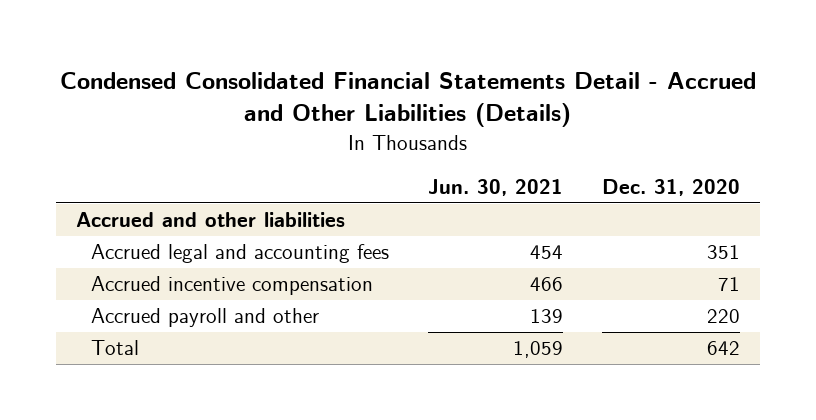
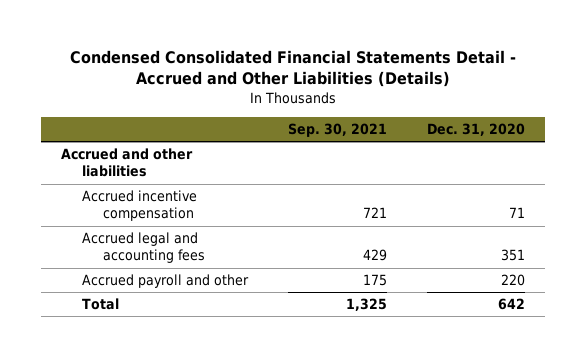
[428,178,564,196] Jun. 30, 2021 -> none
none -> [287,122,387,137] Sep. 30, 2021
[91,244,390,264] Accrued legal and accounting fees -> [81,232,205,264] Accrued legal and accounting fees

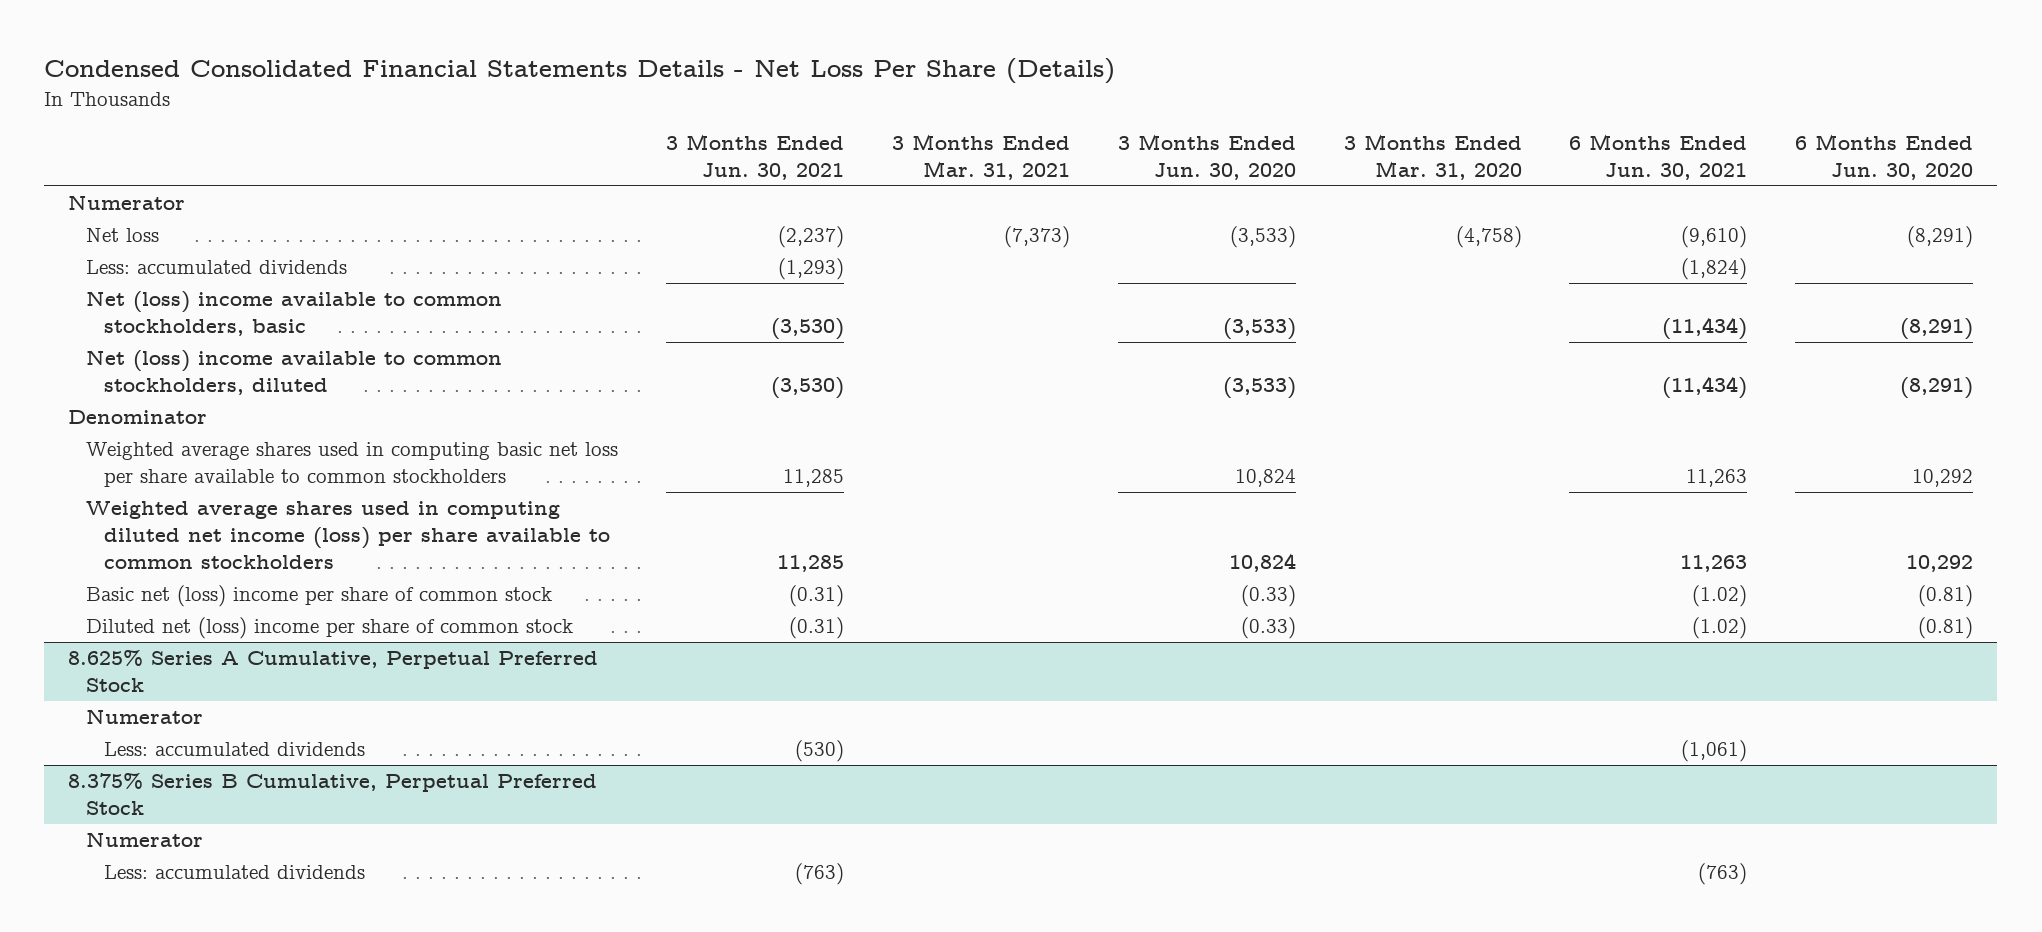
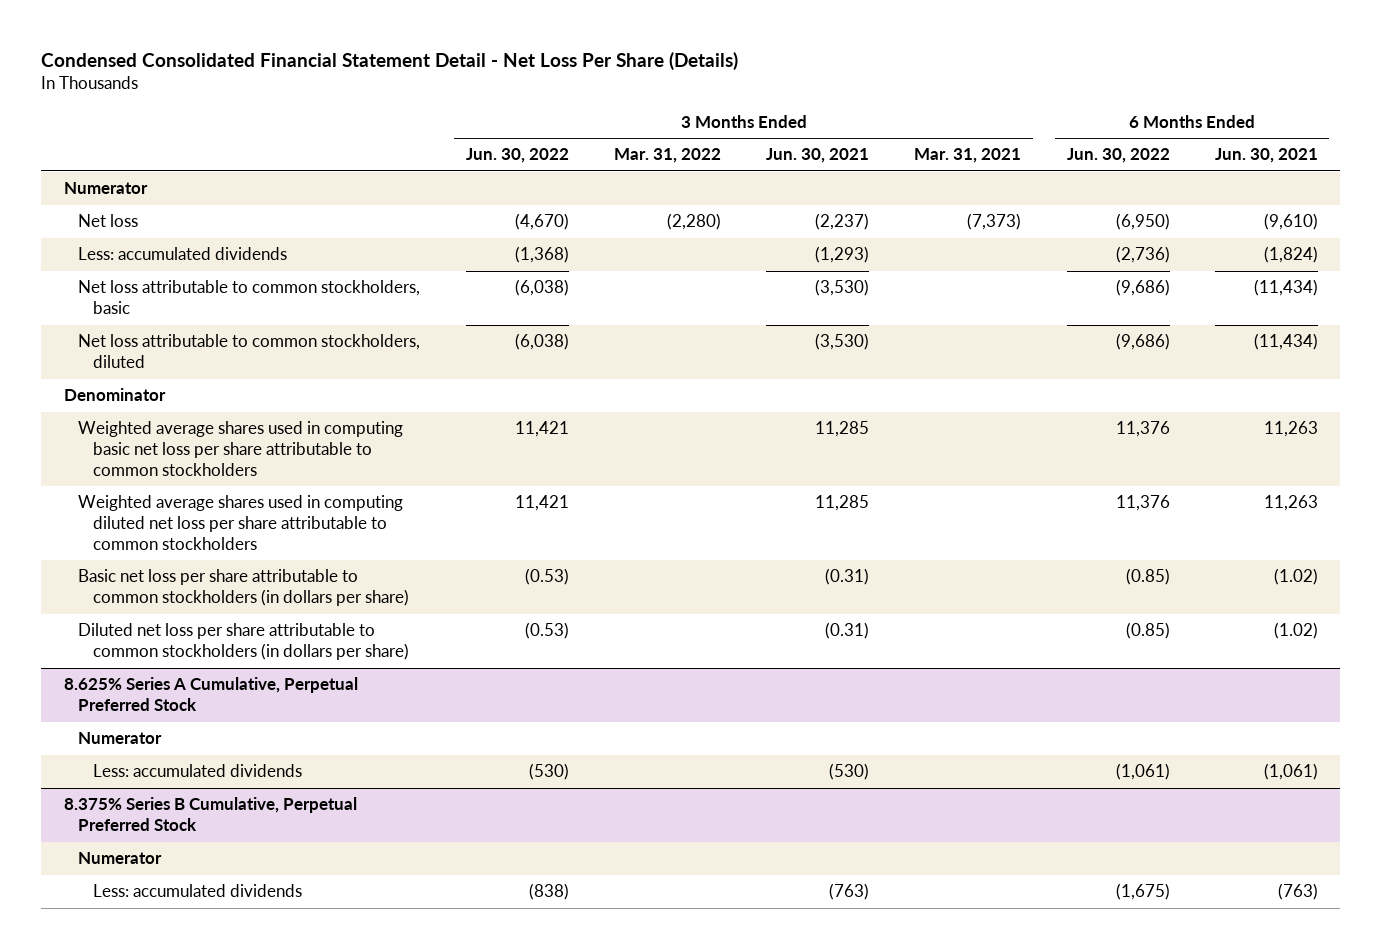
[44,58,1116,85] Condensed Consolidated Financial Statements Details - Net Loss Per Share (Details) -> [41,51,739,70] Condensed Consolidated Financial Statement Detail - Net Loss Per Share (Details)
[1117,134,1296,180] 3 Months Ended Jun. 30, 2020 -> none
[1343,134,1522,180] 3 Months Ended Mar. 31, 2020 -> none
[1795,134,1974,180] 6 Months Ended Jun. 30, 2020 -> none
none -> [465,148,569,164] Jun. 30, 2022
none -> [613,148,721,164] Mar. 31, 2022
none -> [1066,148,1170,164] Jun. 30, 2022
[85,291,502,337] Net (loss) income available to common stockholders, basic -> [78,280,421,315] Net loss attributable to common stockholders, basic
[85,350,502,396] Net (loss) income available to common stockholders, diluted -> [78,334,421,369] Net loss attributable to common stockholders, diluted
[85,442,618,488] Weighted average shares used in computing basic net loss per share available to common stockholders -> [78,421,404,476] Weighted average shares used in computing basic net loss per share attributable to common stockholders
[85,501,610,569] Weighted average shares used in computing diluted net income (loss) per share available to common stockholders -> [78,495,404,550] Weighted average shares used in computing diluted net loss per share attributable to common stockholders
[85,585,552,608] Basic net (loss) income per share of common stock -> [78,569,409,607] Basic net loss per share attributable to common stockholders (in dollars per share)
[85,617,573,640] Diluted net (loss) income per share of common stock -> [78,623,409,661] Diluted net loss per share attributable to common stockholders (in dollars per share)

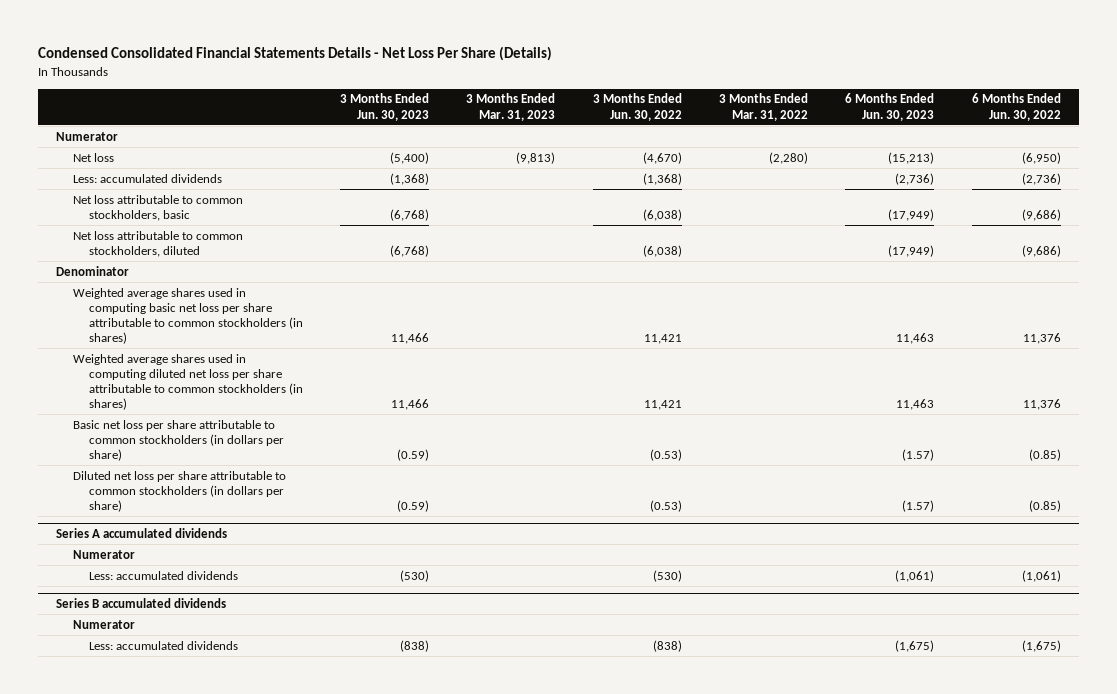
[41,51,739,70] Condensed Consolidated Financial Statement Detail - Net Loss Per Share (Details) -> [37,46,552,62] Condensed Consolidated Financial Statements Details - Net Loss Per Share (Details)
[766,148,870,164] Jun. 30, 2021 -> none
[914,148,1022,164] Mar. 31, 2021 -> none
[1214,148,1318,164] Jun. 30, 2021 -> none
none -> [340,93,430,121] 3 Months Ended Jun. 30, 2023
none -> [466,93,556,121] 3 Months Ended Mar. 31, 2023
none -> [845,93,935,121] 6 Months Ended Jun. 30, 2023
[78,421,404,476] Weighted average shares used in computing basic net loss per share attributable to common stockholders -> [72,287,303,344] Weighted average shares used in computing basic net loss per share attributable to common stockholders (in shares)
[78,495,404,550] Weighted average shares used in computing diluted net loss per share attributable to common stockholders -> [72,353,303,410] Weighted average shares used in computing diluted net loss per share attributable to common stockholders (in shares)
[63,677,358,712] 8.625% Series A Cumulative, Perpetual Preferred Stock -> [56,528,228,539] Series A accumulated dividends
[63,797,357,832] 8.375% Series B Cumulative, Perpetual Preferred Stock -> [56,598,227,609] Series B accumulated dividends

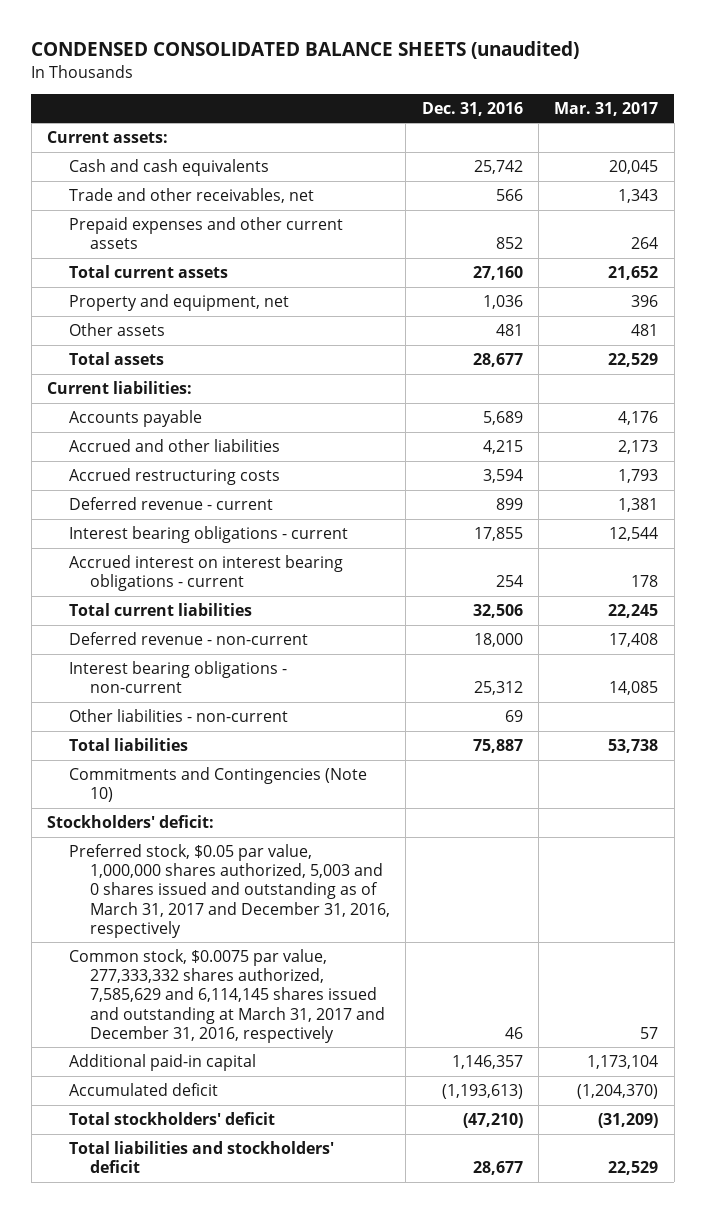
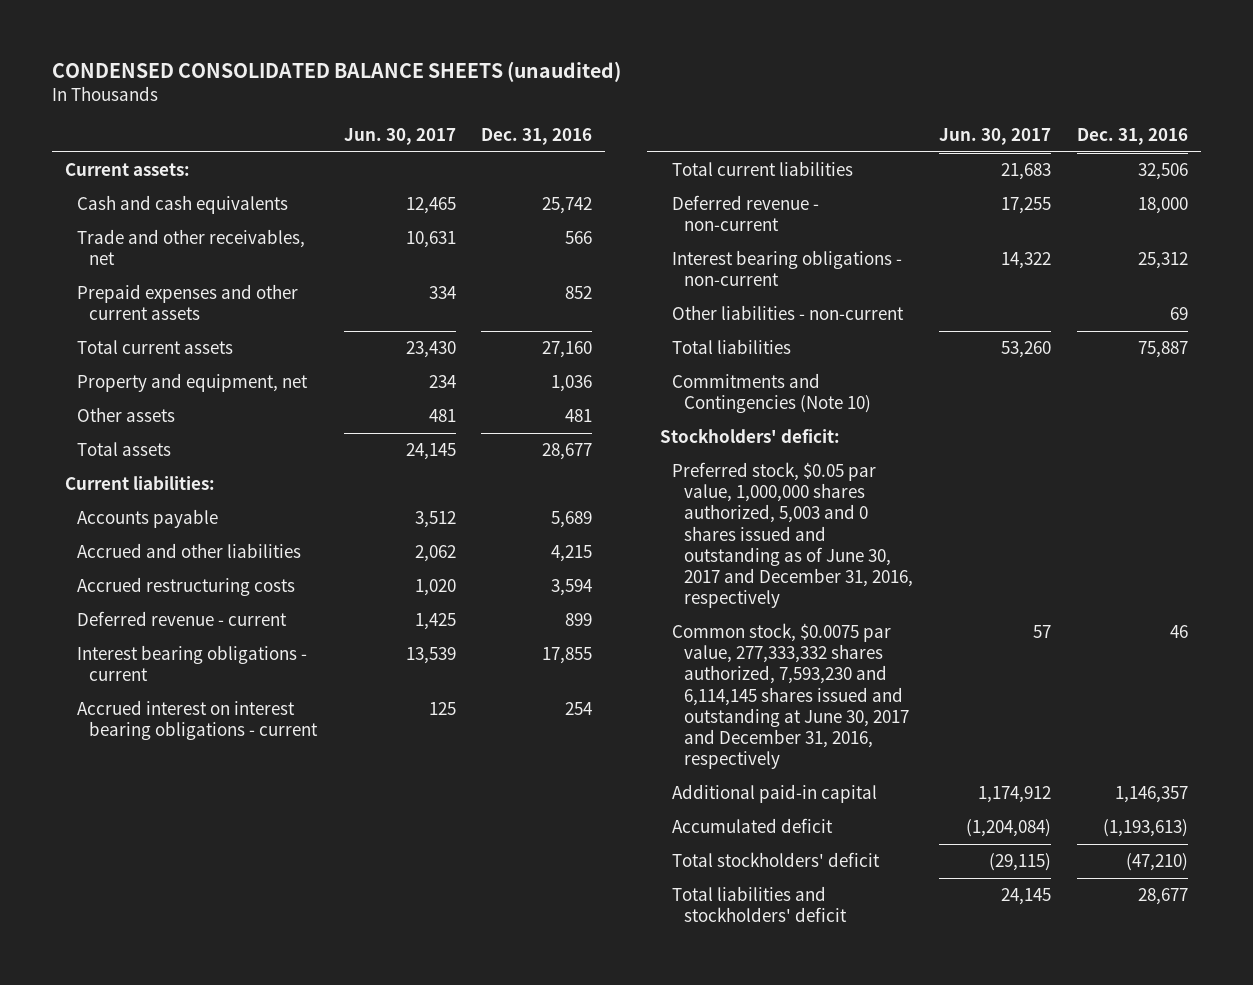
[554,101,659,116] Mar. 31, 2017 -> none
none -> [343,128,456,146] Jun. 30, 2017
[68,843,390,938] Preferred stock, $0.05 par value, 1,000,000 shares authorized, 5,003 and 0 shares issued and outstanding as of March 31, 2017 and December 31, 2016, respectively -> [672,462,914,609] Preferred stock, $0.05 par value, 1,000,000 shares authorized, 5,003 and 0 shares issued and outstanding as of June 30, 2017 and December 31, 2016, respectively
[68,948,385,1043] Common stock, $0.0075 par value, 277,333,332 shares authorized, 7,585,629 and 6,114,145 shares issued and outstanding at March 31, 2017 and December 31, 2016, respectively -> [672,623,910,770] Common stock, $0.0075 par value, 277,333,332 shares authorized, 7,593,230 and 6,114,145 shares issued and outstanding at June 30, 2017 and December 31, 2016, respectively

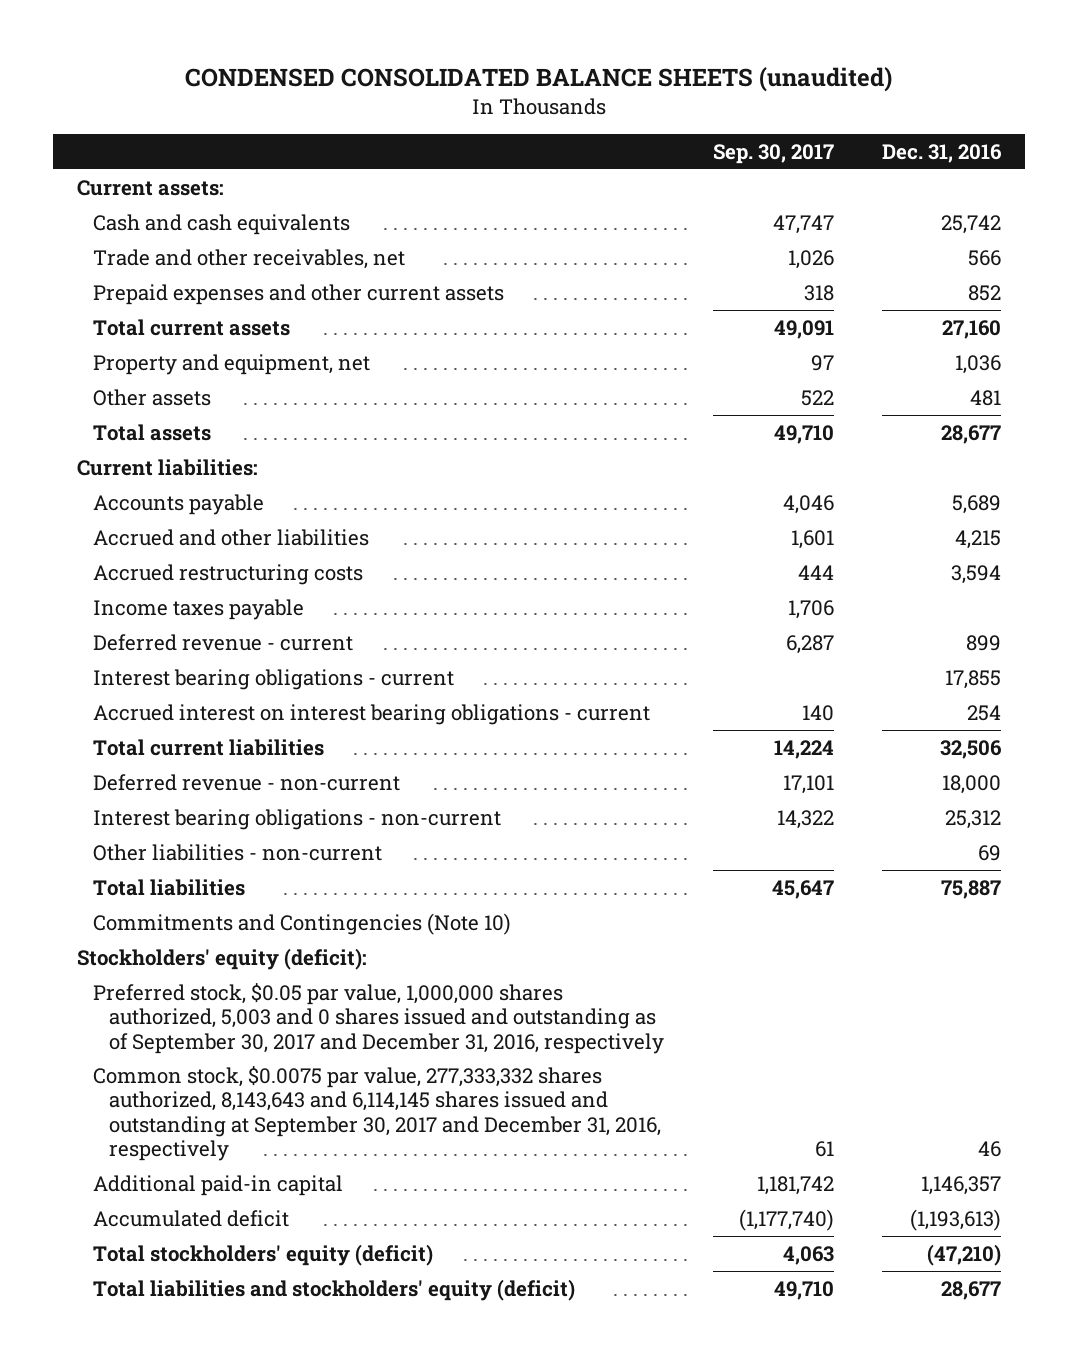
[343,128,456,146] Jun. 30, 2017 -> none
none -> [712,144,834,165] Sep. 30, 2017
none -> [93,598,305,620] Income taxes payable
[660,428,841,444] Stockholders' deficit: -> [77,947,368,970] Stockholders' equity (deficit):
[672,462,914,609] Preferred stock, $0.05 par value, 1,000,000 shares authorized, 5,003 and 0 shares issued and outstanding as of June 30, 2017 and December 31, 2016, respectively -> [93,982,665,1054] Preferred stock, $0.05 par value, 1,000,000 shares authorized, 5,003 and 0 shares issued and outstanding as of September 30, 2017 and December 31, 2016, respectively
[672,623,910,770] Common stock, $0.0075 par value, 277,333,332 shares authorized, 7,593,230 and 6,114,145 shares issued and outstanding at June 30, 2017 and December 31, 2016, respectively -> [93,1065,662,1162] Common stock, $0.0075 par value, 277,333,332 shares authorized, 8,143,643 and 6,114,145 shares issued and outstanding at September 30, 2017 and December 31, 2016, respectively
[672,852,881,868] Total stockholders' deficit -> [93,1243,434,1266] Total stockholders' equity (deficit)
[672,886,848,923] Total liabilities and stockholders' deficit -> [93,1278,576,1301] Total liabilities and stockholders' equity (deficit)

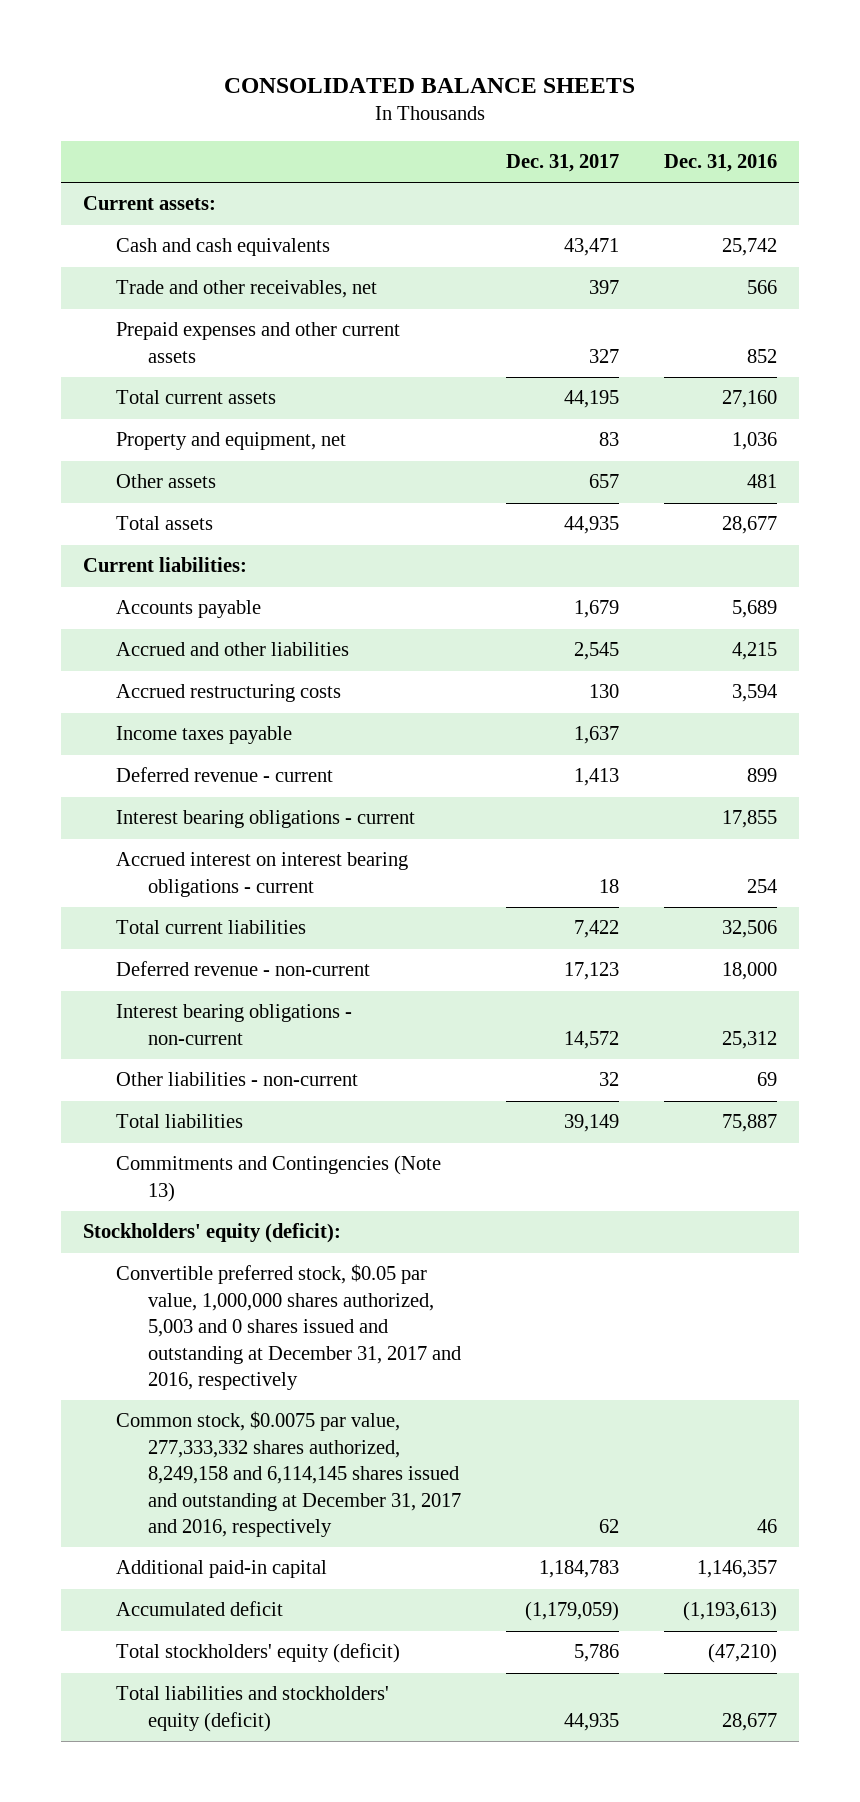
[184,66,892,92] CONDENSED CONSOLIDATED BALANCE SHEETS (unaudited) -> [224,77,636,93] CONSOLIDATED BALANCE SHEETS
[712,144,834,165] Sep. 30, 2017 -> none
none -> [505,154,619,173] Dec. 31, 2017
[93,912,512,935] Commitments and Contingencies (Note 10) -> [115,1155,441,1202] Commitments and Contingencies (Note 13)
[93,982,665,1054] Preferred stock, $0.05 par value, 1,000,000 shares authorized, 5,003 and 0 shares issued and outstanding as of September 30, 2017 and December 31, 2016, respectively -> [115,1264,461,1390] Convertible preferred stock, $0.05 par value, 1,000,000 shares authorized, 5,003 and 0 shares issued and outstanding at December 31, 2017 and 2016, respectively
[93,1065,662,1162] Common stock, $0.0075 par value, 277,333,332 shares authorized, 8,143,643 and 6,114,145 shares issued and outstanding at September 30, 2017 and December 31, 2016, respectively -> [115,1411,461,1537] Common stock, $0.0075 par value, 277,333,332 shares authorized, 8,249,158 and 6,114,145 shares issued and outstanding at December 31, 2017 and 2016, respectively

